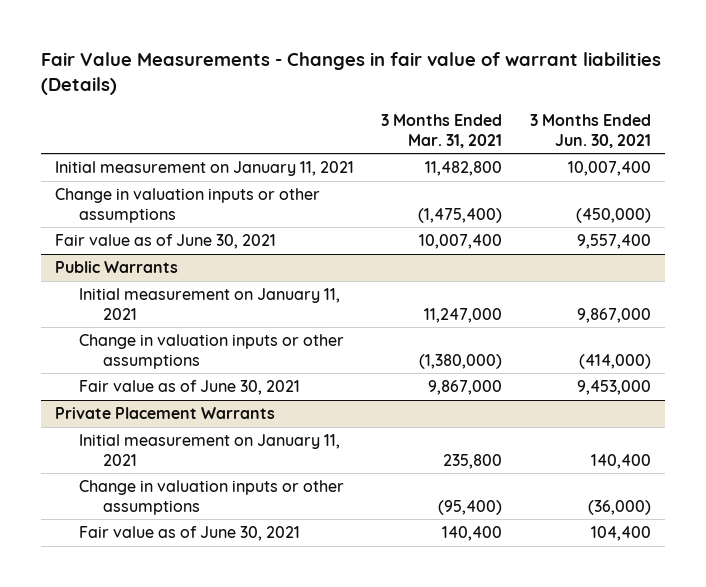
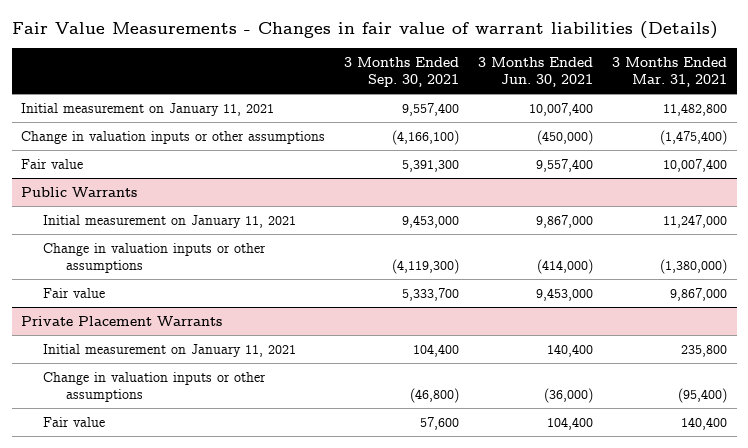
none -> [344,56,460,88] 3 Months Ended Sep. 30, 2021
[54,234,276,250] Fair value as of June 30, 2021 -> [21,158,84,169] Fair value
[78,380,300,396] Fair value as of June 30, 2021 -> [43,287,106,298] Fair value
[78,526,300,542] Fair value as of June 30, 2021 -> [43,416,106,427] Fair value

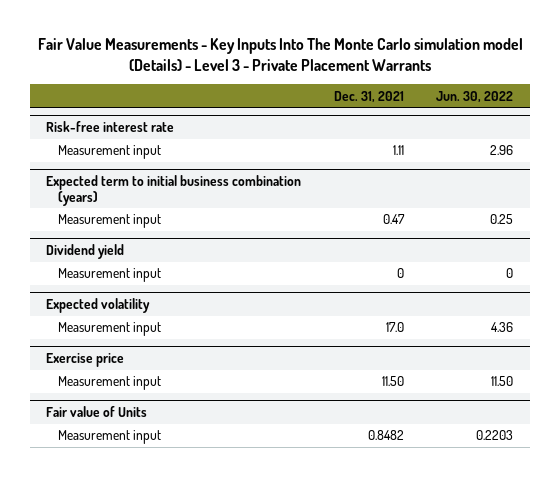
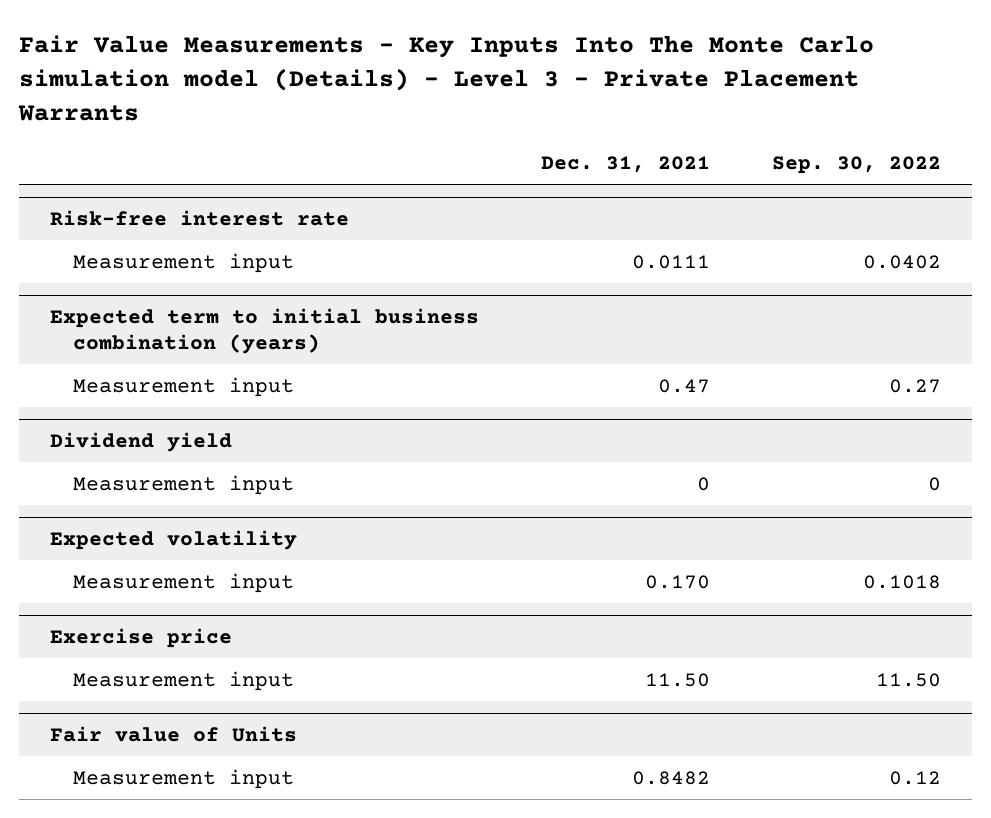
[436,90,514,103] Jun. 30, 2022 -> none
none -> [772,156,942,175] Sep. 30, 2022
[392,145,404,156] 1.11 -> [632,254,711,269] 0.0111
[385,322,404,333] 17.0 -> [645,574,711,589] 0.170

